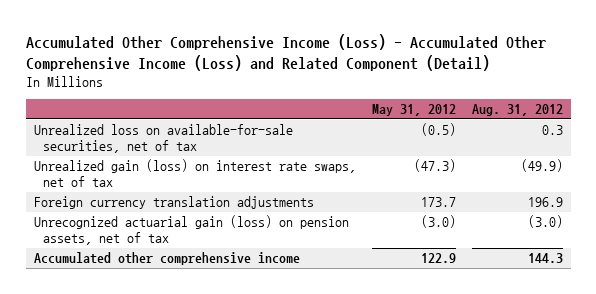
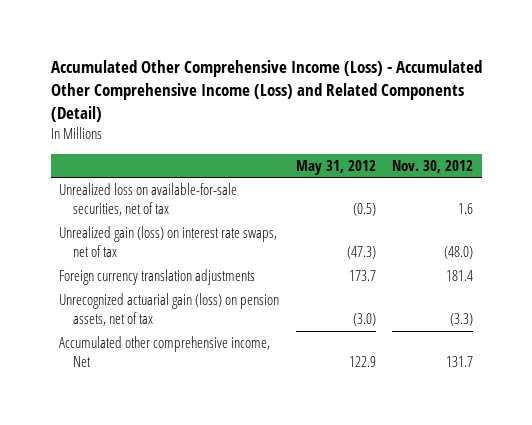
[25,33,546,71] Accumulated Other Comprehensive Income (Loss) - Accumulated Other Comprehensive Income (Loss) and Related Component (Detail) -> [50,60,482,123] Accumulated Other Comprehensive Income (Loss) - Accumulated Other Comprehensive Income (Loss) and Related Components (Detail)
[471,104,563,117] Aug. 31, 2012 -> none
none -> [392,159,474,173] Nov. 30, 2012
[33,252,300,266] Accumulated other comprehensive income -> [58,336,270,368] Accumulated other comprehensive income, Net

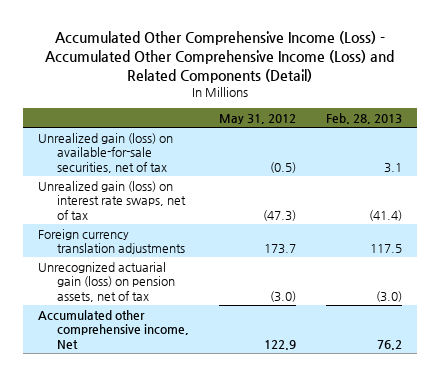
[392,159,474,173] Nov. 30, 2012 -> none
none -> [326,113,403,125] Feb. 28, 2013
[58,183,237,217] Unrealized loss on available-for-sale securities, net of tax -> [38,132,174,173] Unrealized gain (loss) on available-for-sale securities, net of tax

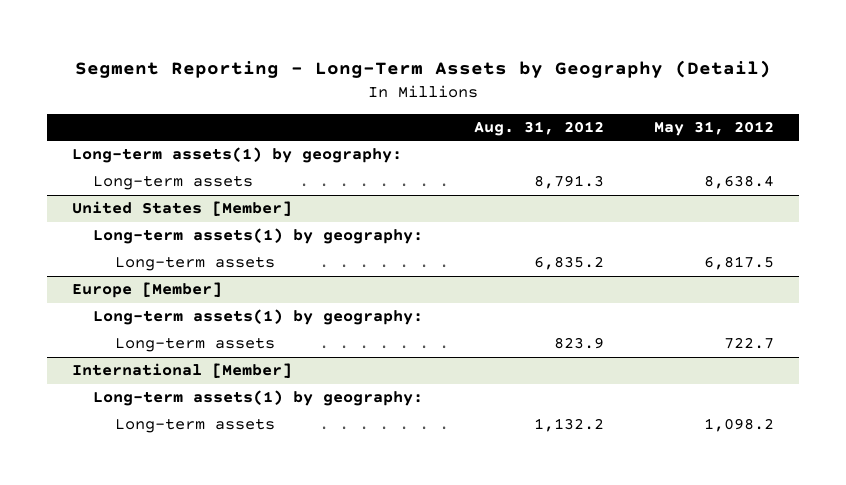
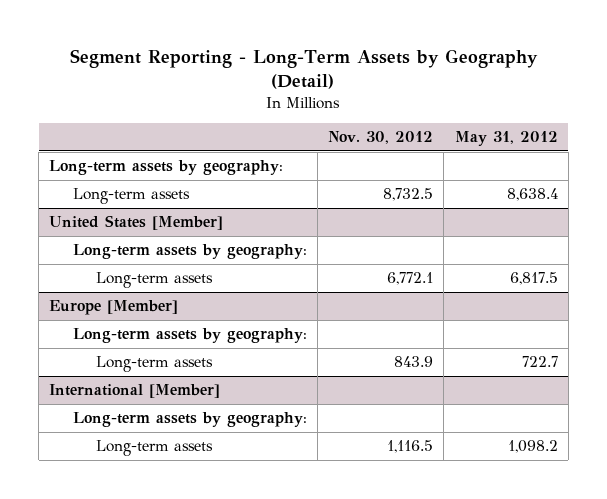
[473,120,604,136] Aug. 31, 2012 -> none
none -> [328,131,434,145] Nov. 30, 2012
[72,147,403,164] Long-term assets(1) by geography: -> [49,160,284,176] Long-term assets by geography:
[93,228,424,245] Long-term assets(1) by geography: -> [72,244,307,260] Long-term assets by geography:
[93,309,424,326] Long-term assets(1) by geography: -> [72,328,307,344] Long-term assets by geography:
[93,390,424,407] Long-term assets(1) by geography: -> [72,412,307,428] Long-term assets by geography:

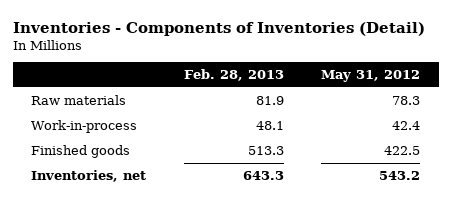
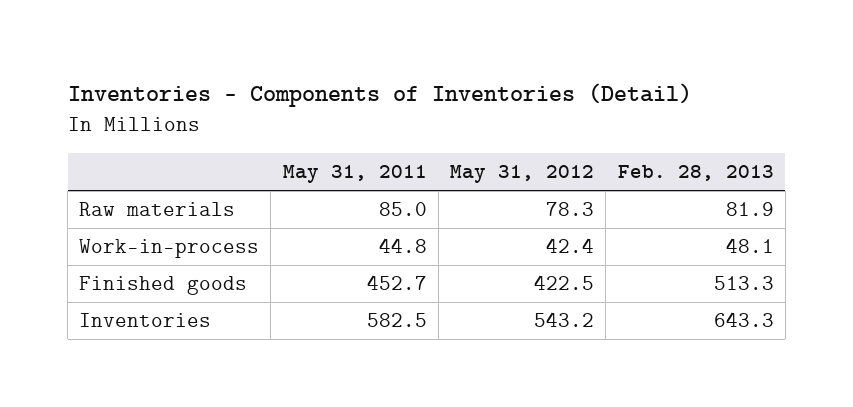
none -> [282,165,427,184] May 31, 2011
[31,169,147,182] Inventories, net -> [79,313,212,328] Inventories

